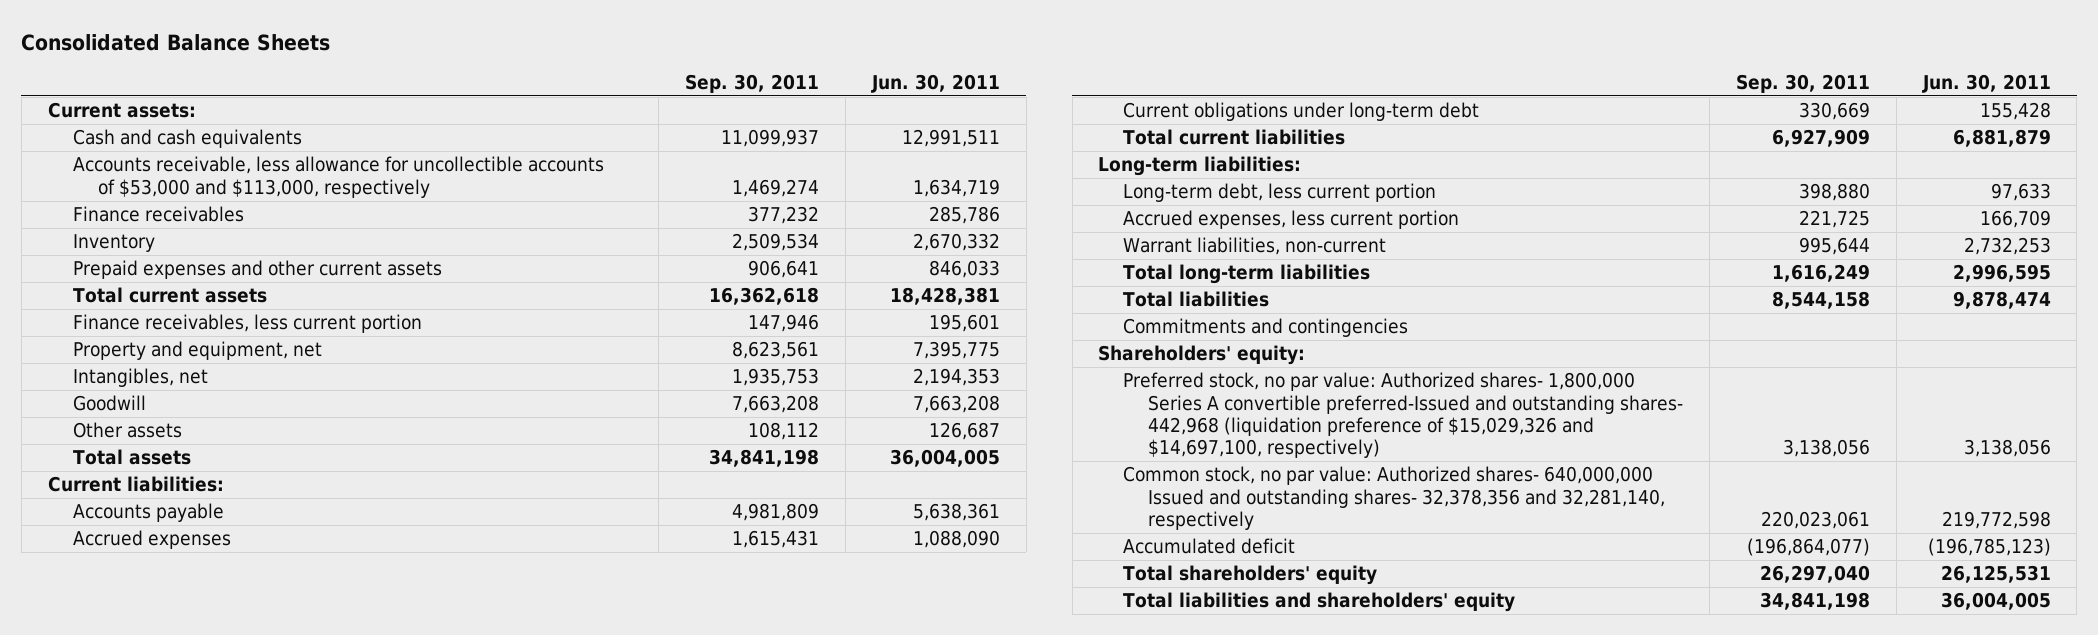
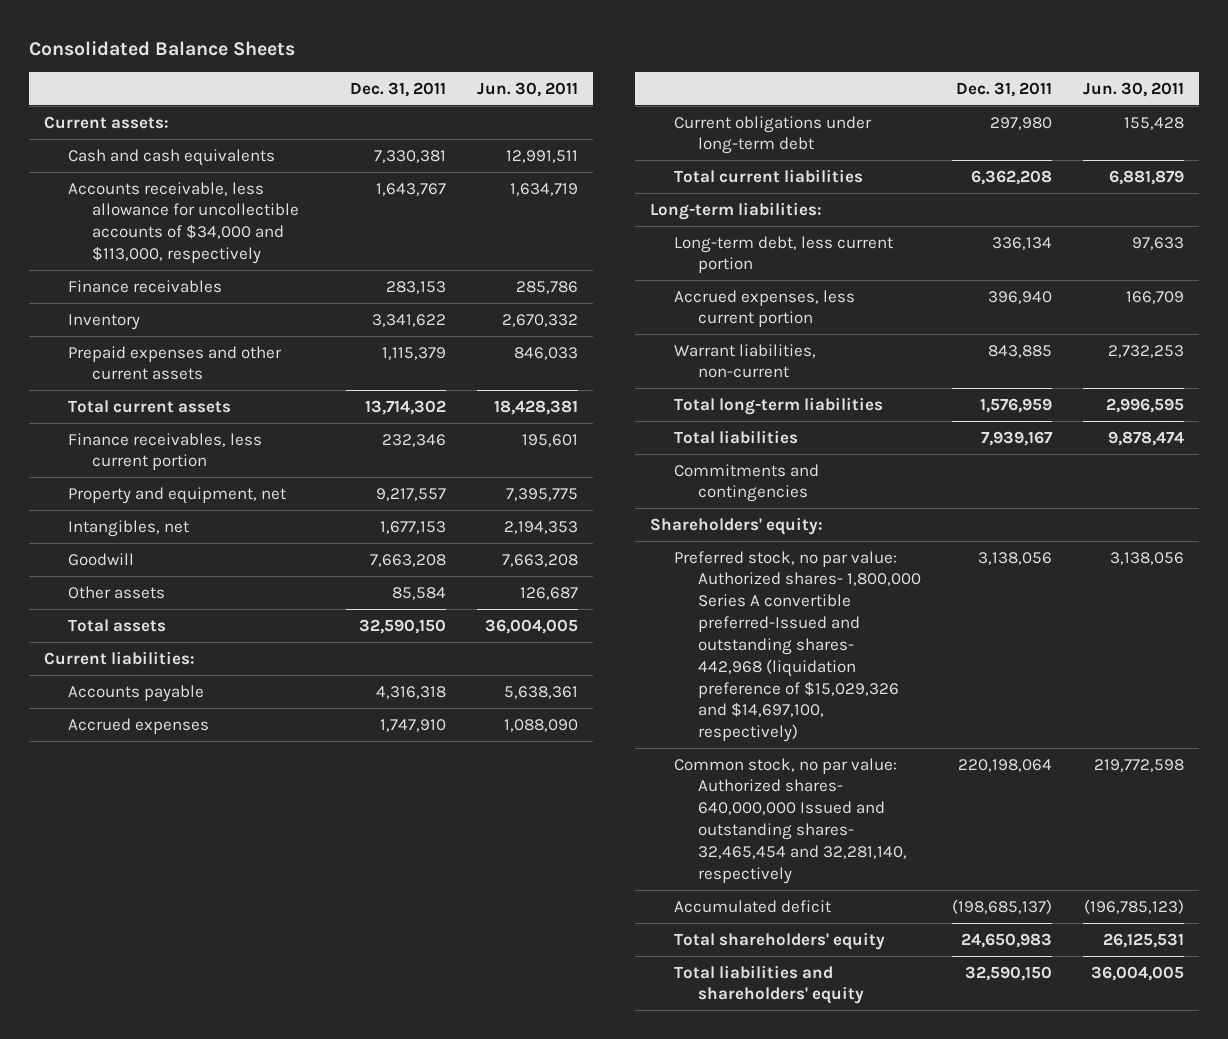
[685,73,820,93] Sep. 30, 2011 -> none
none -> [349,81,446,97] Dec. 31, 2011
[72,156,604,198] Accounts receivable, less allowance for uncollectible accounts of $53,000 and $113,000, respectively -> [68,181,300,265] Accounts receivable, less allowance for uncollectible accounts of $34,000 and $113,000, respectively
[1123,466,1666,530] Common stock, no par value: Authorized shares- 640,000,000 Issued and outstanding shares- 32,378,356 and 32,281,140, respectively -> [674,757,908,884] Common stock, no par value: Authorized shares- 640,000,000 Issued and outstanding shares- 32,465,454 and 32,281,140, respectively

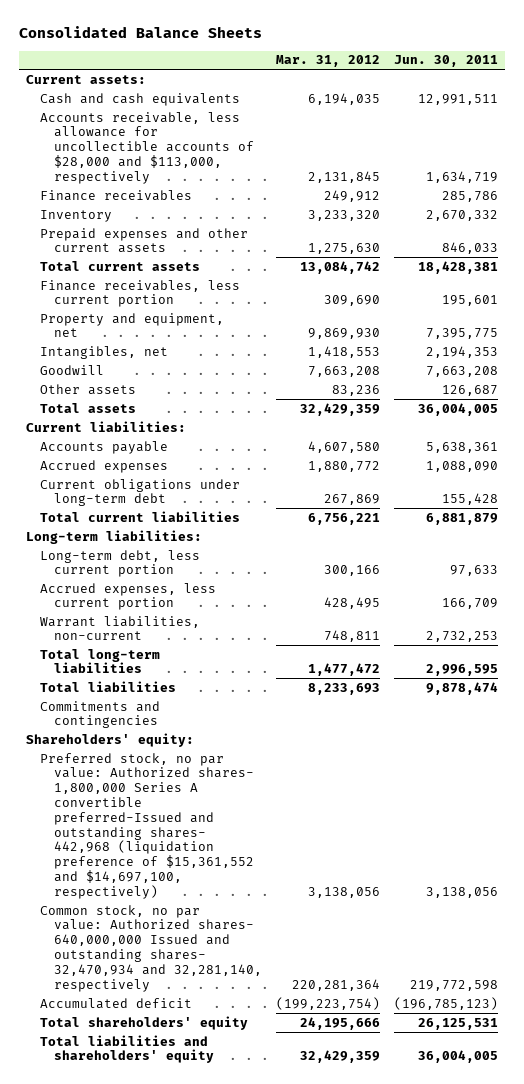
[349,81,446,97] Dec. 31, 2011 -> none
none -> [275,55,380,68] Mar. 31, 2012
[68,181,300,265] Accounts receivable, less allowance for uncollectible accounts of $34,000 and $113,000, respectively -> [39,111,254,184] Accounts receivable, less allowance for uncollectible accounts of $28,000 and $113,000, respectively
[674,550,922,743] Preferred stock, no par value: Authorized shares- 1,800,000 Series A convertible preferred-Issued and outstanding shares- 442,968 (liquidation preference of $15,029,326 and $14,697,100, respectively) -> [39,752,254,899] Preferred stock, no par value: Authorized shares- 1,800,000 Series A convertible preferred-Issued and outstanding shares- 442,968 (liquidation preference of $15,361,552 and $14,697,100, respectively)
[674,757,908,884] Common stock, no par value: Authorized shares- 640,000,000 Issued and outstanding shares- 32,465,454 and 32,281,140, respectively -> [39,904,262,992] Common stock, no par value: Authorized shares- 640,000,000 Issued and outstanding shares- 32,470,934 and 32,281,140, respectively

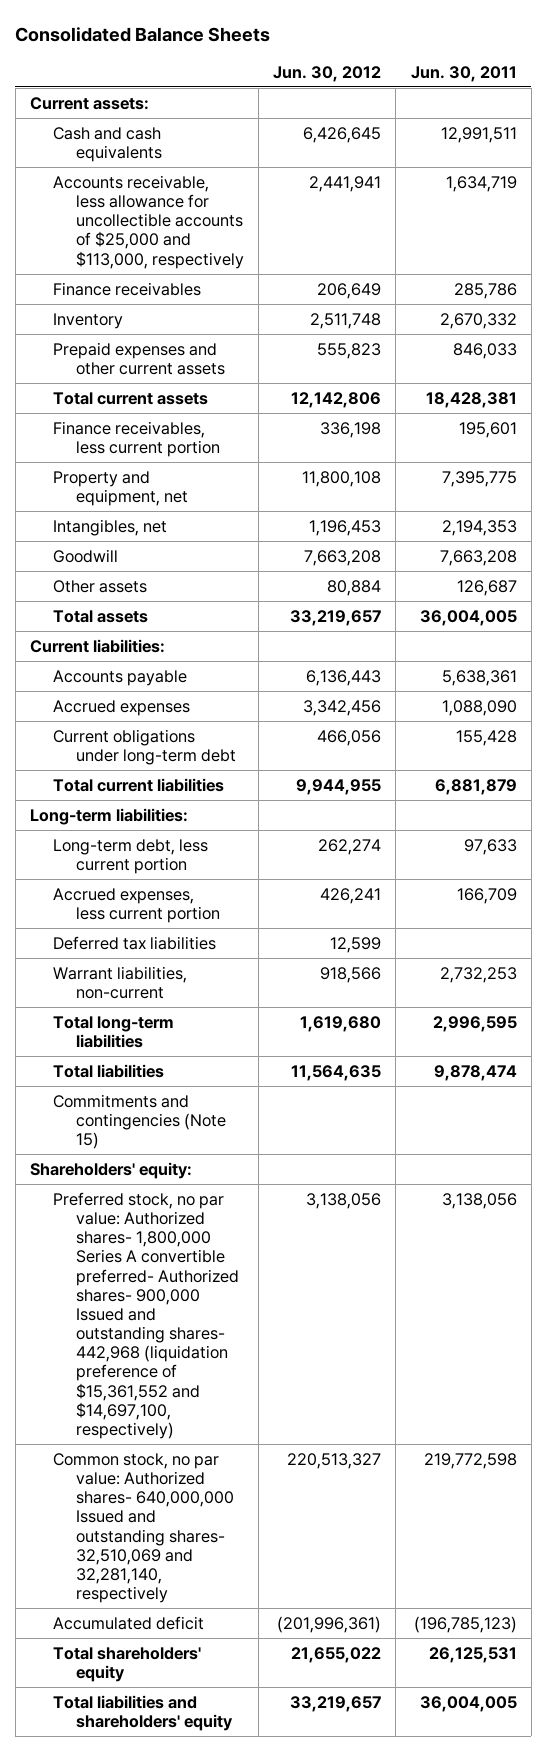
[275,55,380,68] Mar. 31, 2012 -> none
none -> [273,65,382,82] Jun. 30, 2012
[39,111,254,184] Accounts receivable, less allowance for uncollectible accounts of $28,000 and $113,000, respectively -> [52,174,245,269] Accounts receivable, less allowance for uncollectible accounts of $25,000 and $113,000, respectively
none -> [52,935,216,950] Deferred tax liabilities
[39,700,160,729] Commitments and contingencies -> [52,1093,227,1150] Commitments and contingencies (Note 15)
[39,752,254,899] Preferred stock, no par value: Authorized shares- 1,800,000 Series A convertible preferred-Issued and outstanding shares- 442,968 (liquidation preference of $15,361,552 and $14,697,100, respectively) -> [52,1191,240,1440] Preferred stock, no par value: Authorized shares- 1,800,000 Series A convertible preferred- Authorized shares- 900,000 Issued and outstanding shares- 442,968 (liquidation preference of $15,361,552 and $14,697,100, respectively)
[39,904,262,992] Common stock, no par value: Authorized shares- 640,000,000 Issued and outstanding shares- 32,470,934 and 32,281,140, respectively -> [52,1452,235,1604] Common stock, no par value: Authorized shares- 640,000,000 Issued and outstanding shares- 32,510,069 and 32,281,140, respectively

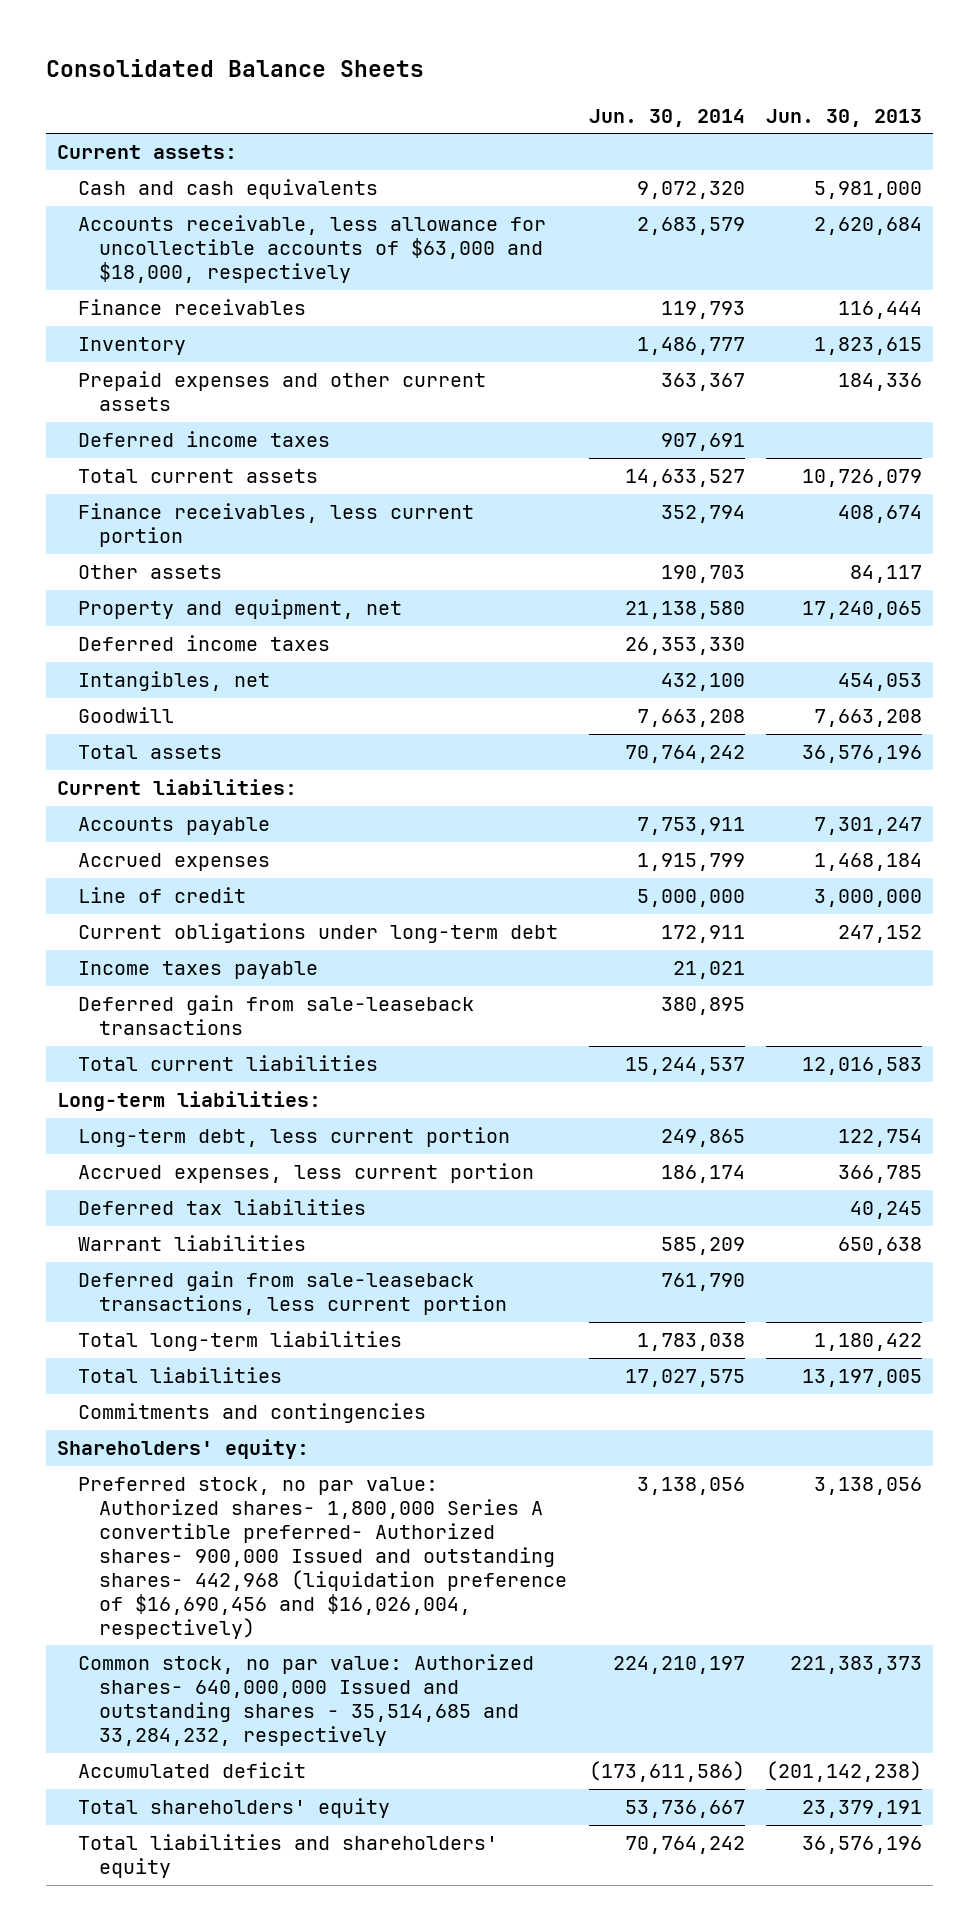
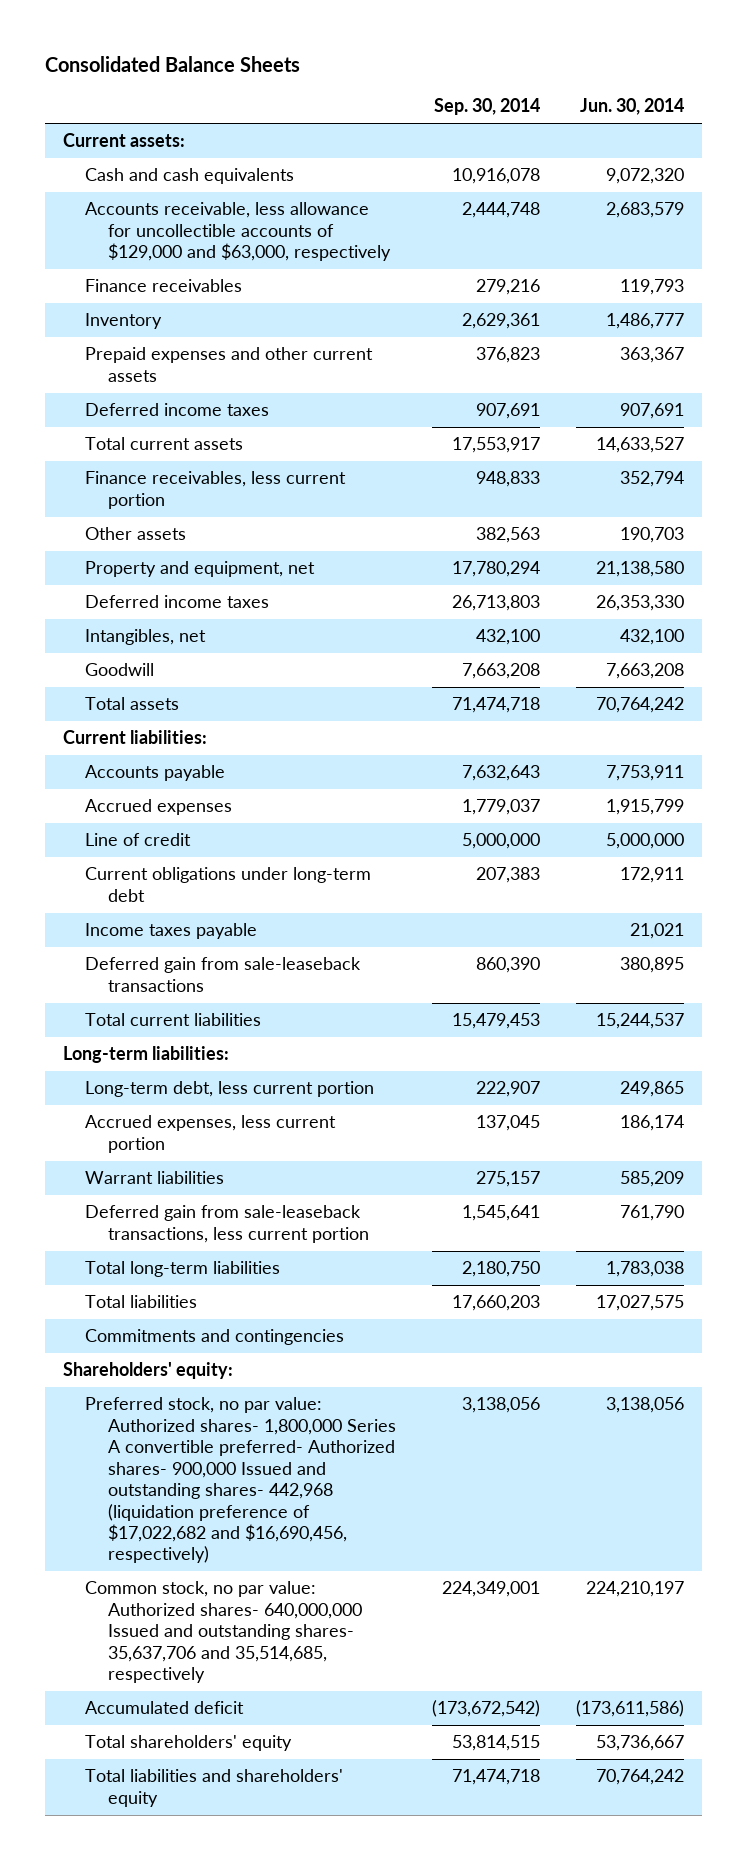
[766,108,923,127] Jun. 30, 2013 -> none
none -> [433,98,540,116] Sep. 30, 2014
[78,215,547,284] Accounts receivable, less allowance for uncollectible accounts of $63,000 and $18,000, respectively -> [85,202,391,262] Accounts receivable, less allowance for uncollectible accounts of $129,000 and $63,000, respectively
[78,1199,367,1216] Deferred tax liabilities -> none
[78,1477,568,1639] Preferred stock, no par value: Authorized shares- 1,800,000 Series A convertible preferred- Authorized shares- 900,000 Issued and outstanding shares- 442,968 (liquidation preference of $16,690,456 and $16,026,004, respectively) -> [85,1397,396,1564] Preferred stock, no par value: Authorized shares- 1,800,000 Series A convertible preferred- Authorized shares- 900,000 Issued and outstanding shares- 442,968 (liquidation preference of $17,022,682 and $16,690,456, respectively)
[78,1654,535,1746] Common stock, no par value: Authorized shares- 640,000,000 Issued and outstanding shares - 35,514,685 and 33,284,232, respectively -> [85,1581,362,1684] Common stock, no par value: Authorized shares- 640,000,000 Issued and outstanding shares- 35,637,706 and 35,514,685, respectively

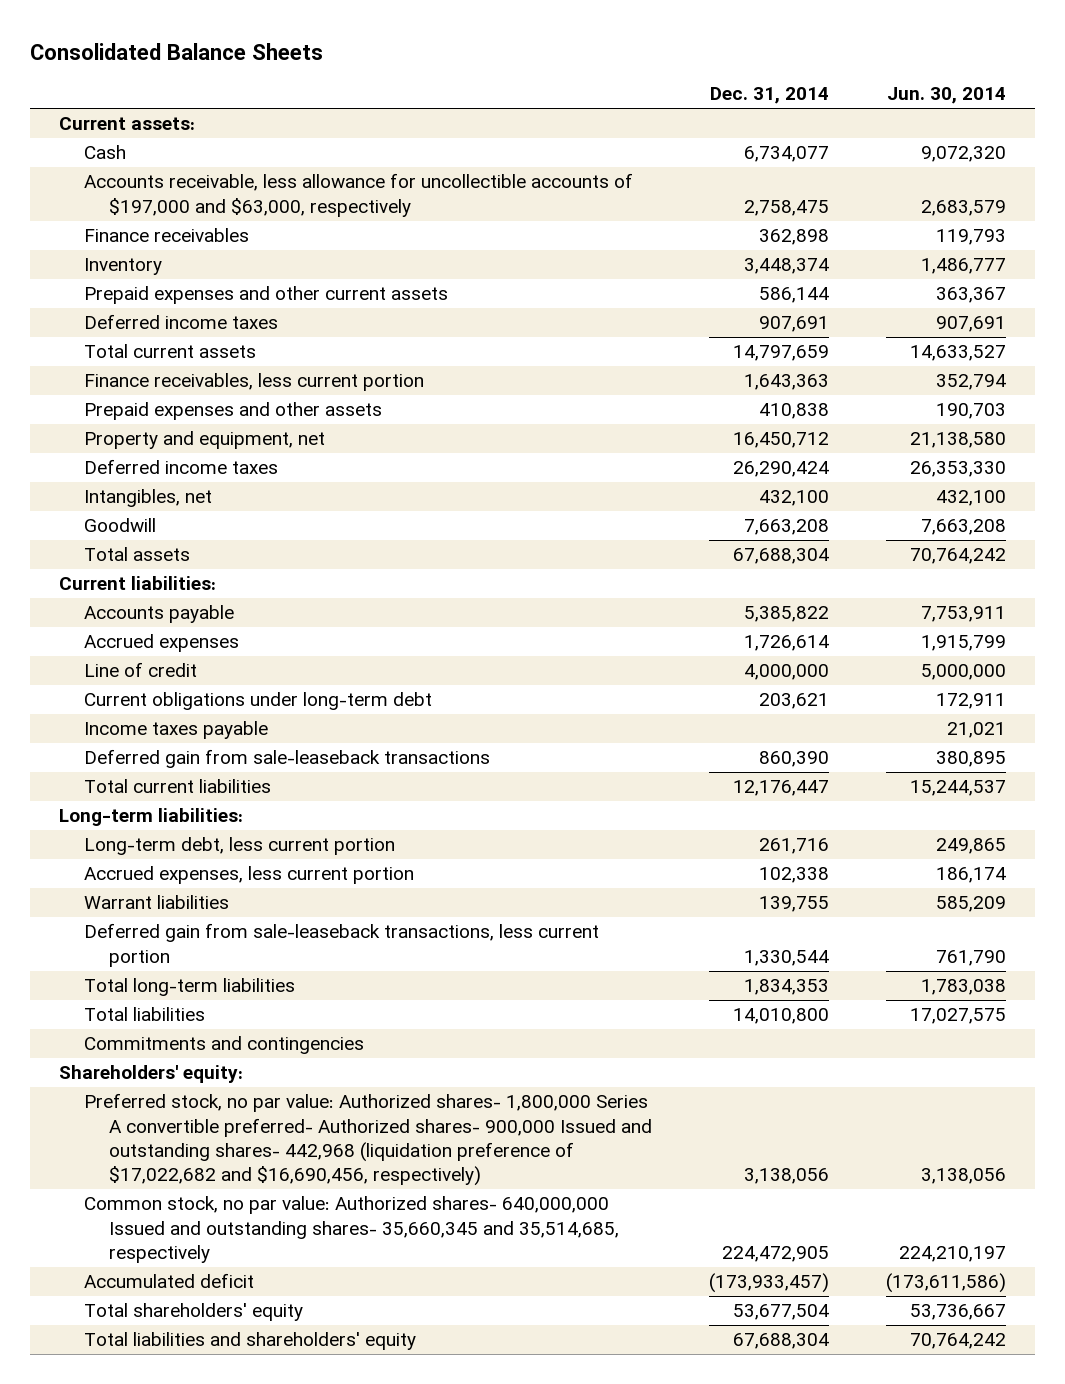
[433,98,540,116] Sep. 30, 2014 -> none
none -> [710,87,830,105] Dec. 31, 2014
[85,168,295,185] Cash and cash equivalents -> [83,145,126,160] Cash
[85,202,391,262] Accounts receivable, less allowance for uncollectible accounts of $129,000 and $63,000, respectively -> [83,173,633,217] Accounts receivable, less allowance for uncollectible accounts of $197,000 and $63,000, respectively
[85,527,187,541] Other assets -> [83,402,382,421] Prepaid expenses and other assets
[85,1581,362,1684] Common stock, no par value: Authorized shares- 640,000,000 Issued and outstanding shares- 35,637,706 and 35,514,685, respectively -> [83,1196,620,1264] Common stock, no par value: Authorized shares- 640,000,000 Issued and outstanding shares- 35,660,345 and 35,514,685, respectively

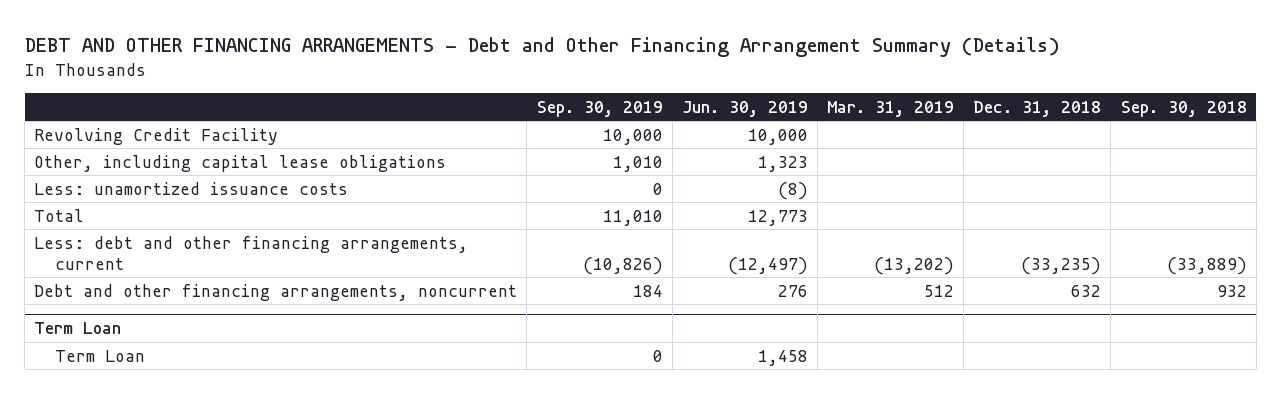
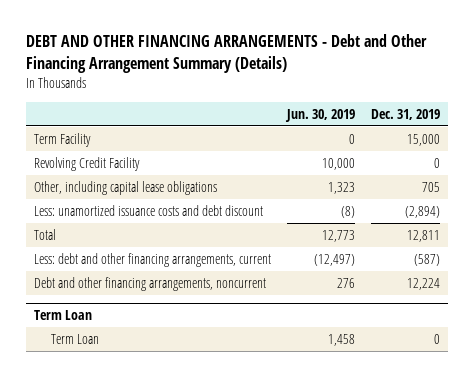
[536,100,663,117] Sep. 30, 2019 -> none
[827,100,955,117] Mar. 31, 2019 -> none
[973,100,1102,117] Dec. 31, 2018 -> none
[1120,100,1247,117] Sep. 30, 2018 -> none
none -> [370,108,440,120] Dec. 31, 2019
none -> [33,132,91,147] Term Facility
[34,181,349,195] Less: unamortized issuance costs -> [33,204,263,216] Less: unamortized issuance costs and debt discount

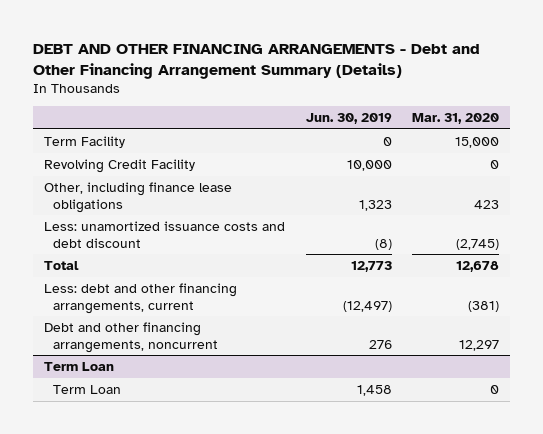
[370,108,440,120] Dec. 31, 2019 -> none
none -> [412,112,500,124] Mar. 31, 2020
[33,180,217,195] Other, including capital lease obligations -> [43,181,232,213] Other, including finance lease obligations

